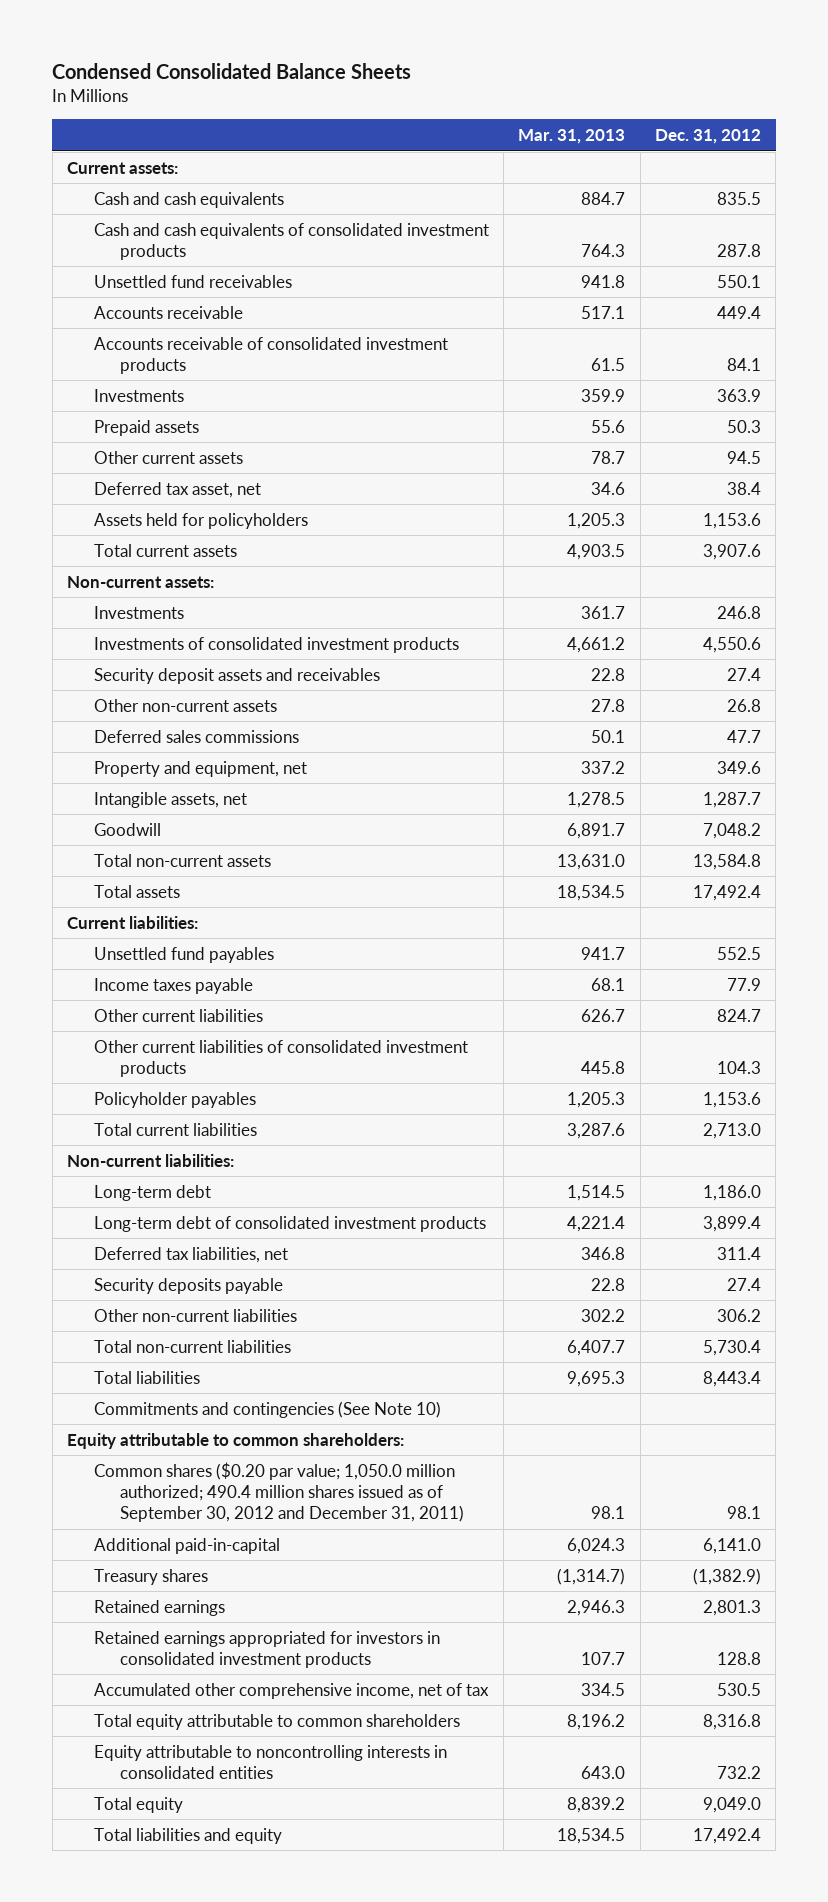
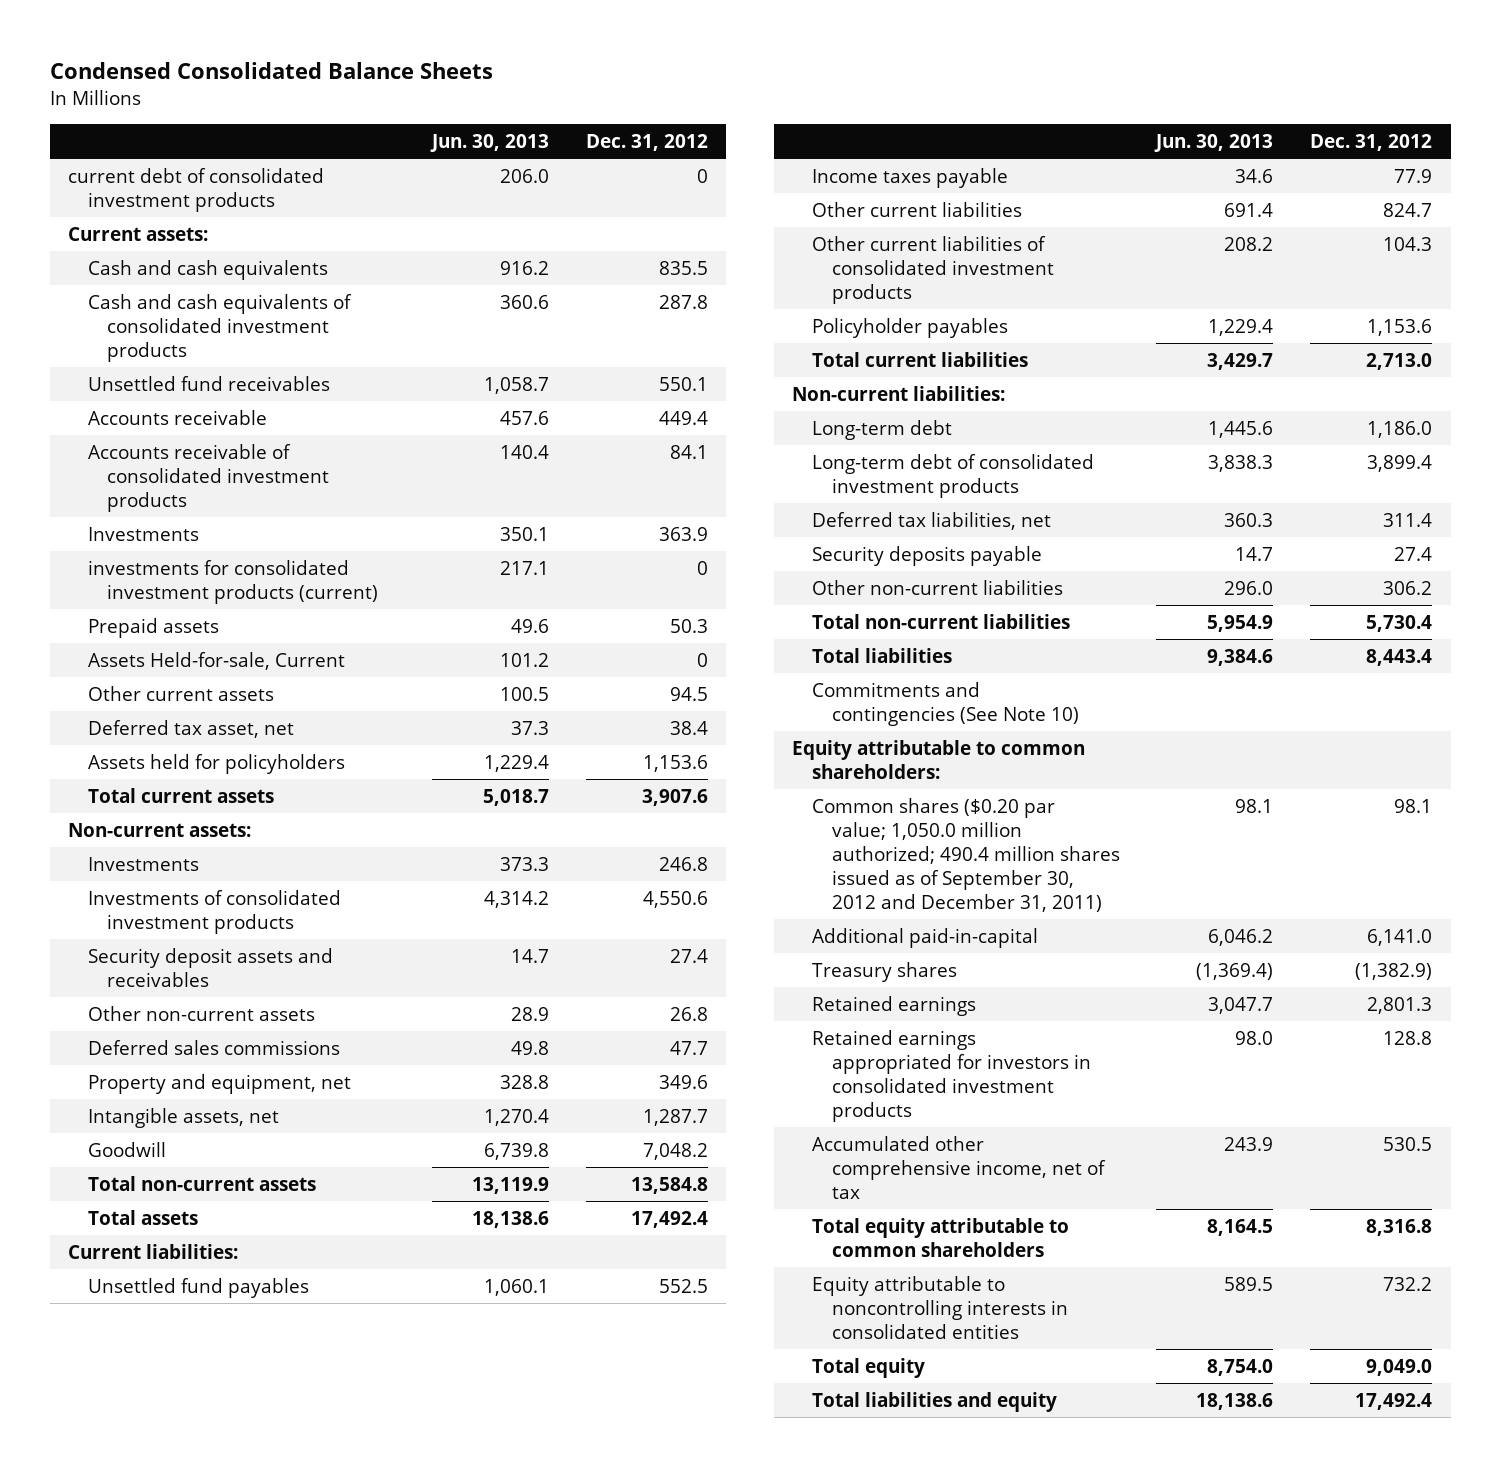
[518,129,626,145] Mar. 31, 2013 -> none
none -> [430,134,550,153] Jun. 30, 2013
none -> [68,167,325,212] current debt of consolidated investment products
none -> [87,559,379,604] investments for consolidated investment products (current)
none -> [87,651,345,670] Assets Held-for-sale, Current

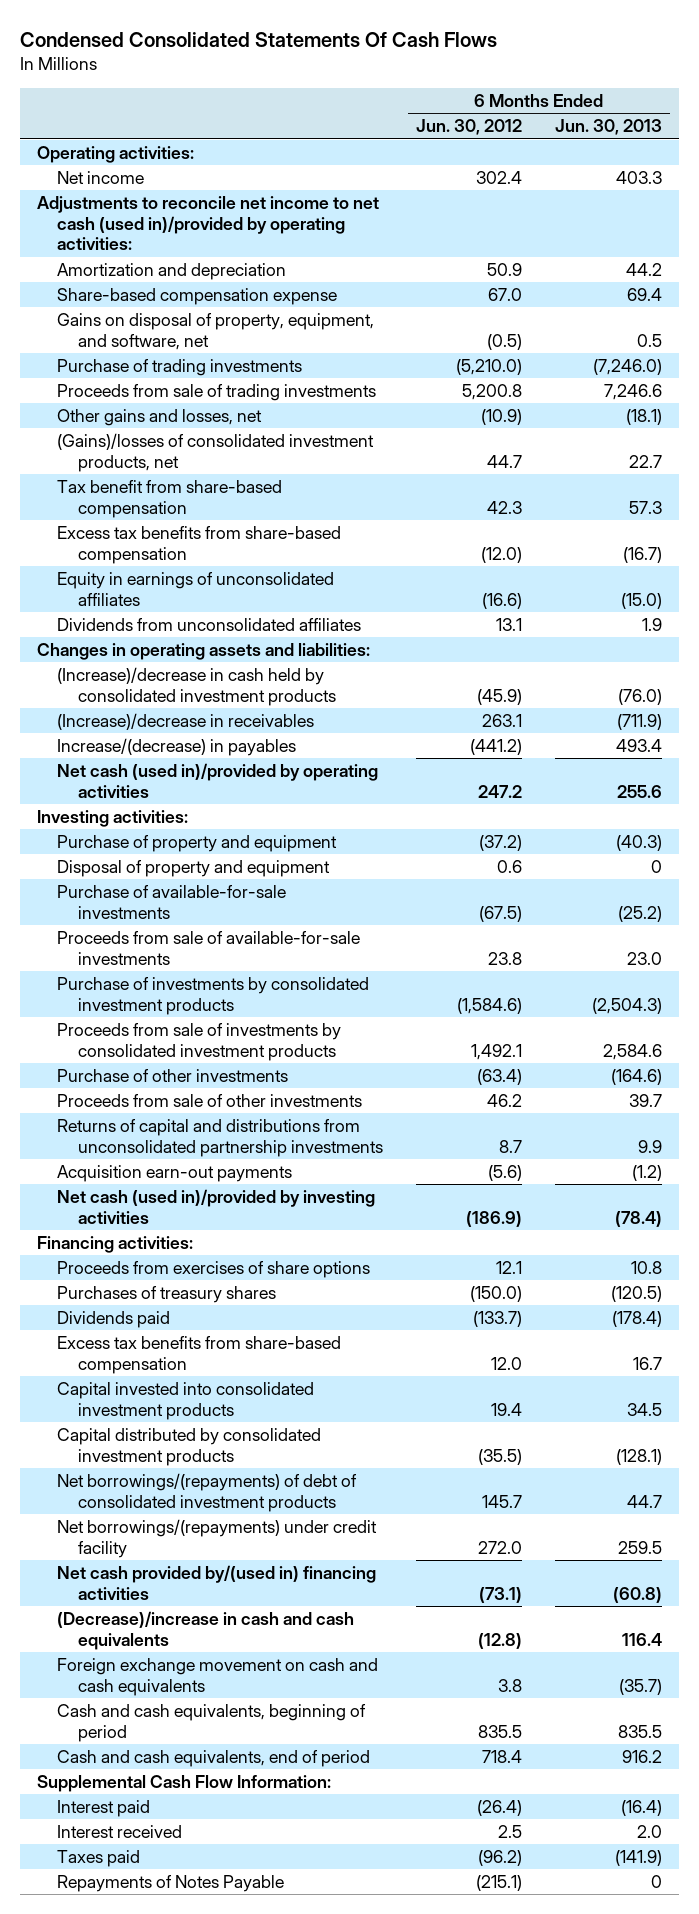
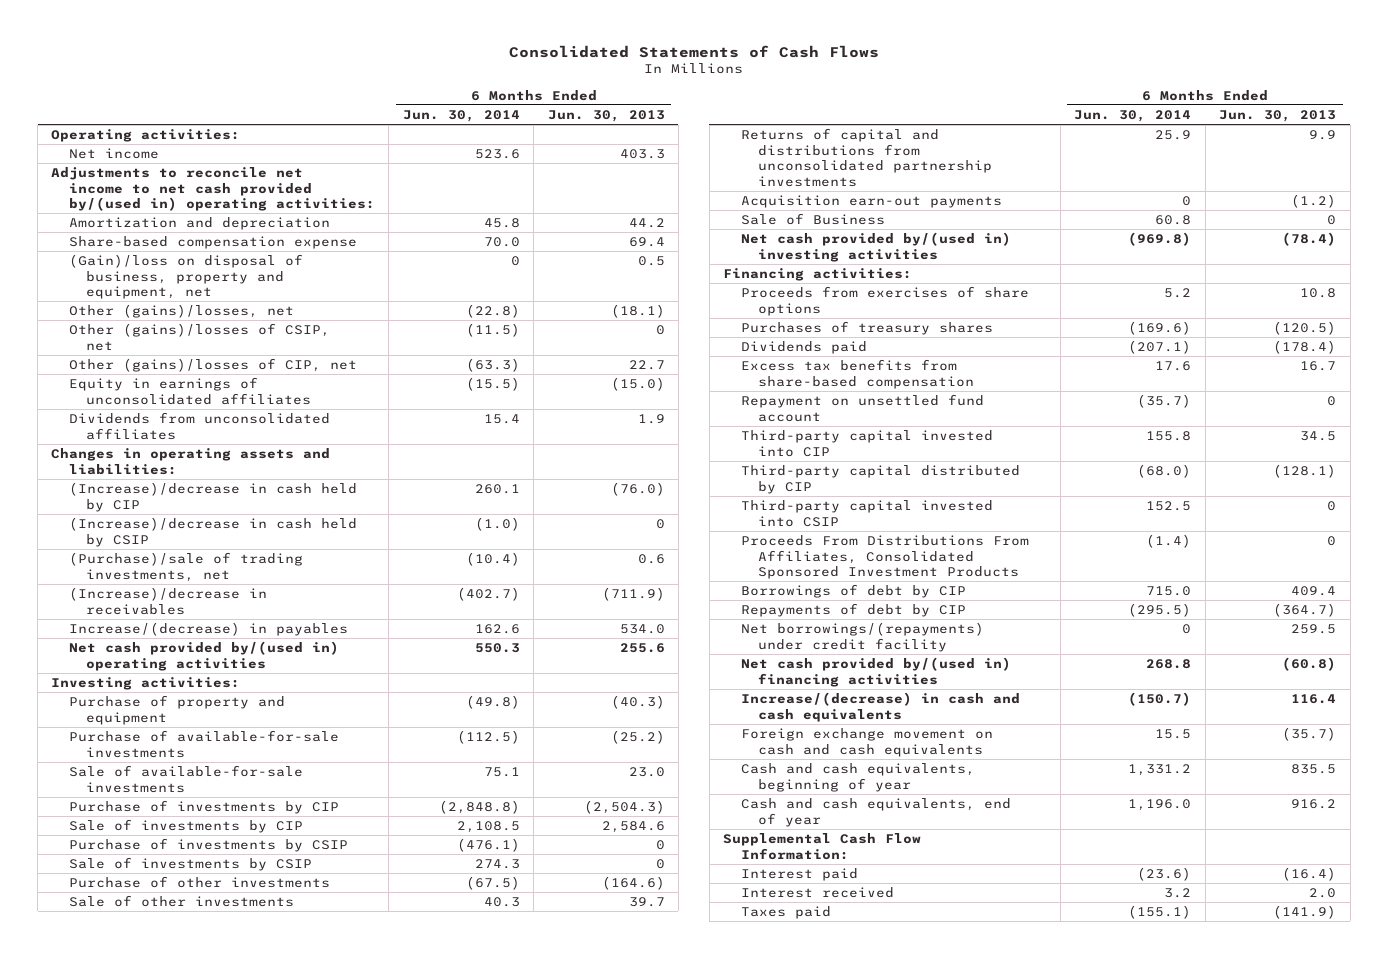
[19,31,497,47] Condensed Consolidated Statements Of Cash Flows -> [508,44,879,58] Consolidated Statements of Cash Flows
[415,119,522,136] Jun. 30, 2012 -> none
none -> [402,109,520,122] Jun. 30, 2014
[36,196,379,251] Adjustments to reconcile net income to net cash (used in)/provided by operating activities: -> [51,166,375,212] Adjustments to reconcile net income to net cash provided by/(used in) operating activities:
[57,359,303,377] Purchase of trading investments -> none
[57,384,377,402] Proceeds from sale of trading investments -> none
[57,480,283,518] Tax benefit from share-based compensation -> none
[57,526,342,564] Excess tax benefits from share-based compensation -> none
[57,313,375,350] Gains on disposal of property, equipment, and software, net -> [68,253,303,300] (Gain)/loss on disposal of business, property and equipment, net
[57,409,263,427] Other gains and losses, net -> [68,303,294,318] Other (gains)/losses, net
none -> [68,322,330,351] Other (gains)/losses of CSIP, net
[57,433,375,472] (Gains)/losses of consolidated investment products, net -> [68,357,357,372] Other (gains)/losses of CIP, net
[57,667,336,706] (Increase)/decrease in cash held by consolidated investment products -> [68,481,357,512] (Increase)/decrease in cash held by CIP
none -> [68,516,357,547] (Increase)/decrease in cash held by CSIP
none -> [68,551,303,582] (Purchase)/sale of trading investments, net
[615,739,662,753] 493.4 -> [619,623,665,634] 534.0
[57,763,379,798] Net cash (used in)/provided by operating activities -> [68,640,339,671] Net cash provided by/(used in) operating activities
[57,860,331,878] Disposal of property and equipment -> none
[57,931,361,965] Proceeds from sale of available-for-sale investments -> [68,764,303,793] Sale of available-for-sale investments
[57,977,370,1015] Purchase of investments by consolidated investment products -> [68,799,339,814] Purchase of investments by CIP
[57,1023,342,1061] Proceeds from sale of investments by consolidated investment products -> [68,818,303,833] Sale of investments by CIP
none -> [68,837,348,852] Purchase of investments by CSIP
none -> [68,856,312,871] Sale of investments by CSIP
[57,1094,363,1108] Proceeds from sale of other investments -> [68,894,294,907] Sale of other investments
none -> [740,212,885,225] Sale of Business
[57,1189,376,1224] Net cash (used in)/provided by investing activities -> [740,231,1011,262] Net cash provided by/(used in) investing activities
none -> [740,393,984,422] Repayment on unsettled fund account
[57,1382,315,1420] Capital invested into consolidated investment products -> [740,429,993,457] Third-party capital invested into CIP
[57,1428,322,1466] Capital distributed by consolidated investment products -> [740,464,1020,494] Third-party capital distributed by CIP
none -> [740,499,993,527] Third-party capital invested into CSIP
none -> [740,534,1029,580] Proceeds From Distributions From Affiliates, Consolidated Sponsored Investment Products
none -> [740,583,966,598] Borrowings of debt by CIP
[57,1473,358,1512] Net borrowings/(repayments) of debt of consolidated investment products -> [740,602,966,617] Repayments of debt by CIP
[626,1494,662,1508] 44.7 -> [1273,602,1337,617] (364.7)
[57,1611,355,1650] (Decrease)/increase in cash and cash equivalents -> [740,691,1020,722] Increase/(decrease) in cash and cash equivalents
[57,1704,367,1742] Cash and cash equivalents, beginning of period -> [740,762,975,792] Cash and cash equivalents, beginning of year
[57,1750,371,1768] Cash and cash equivalents, end of period -> [740,797,1011,827] Cash and cash equivalents, end of year
[57,1875,285,1893] Repayments of Notes Payable -> none

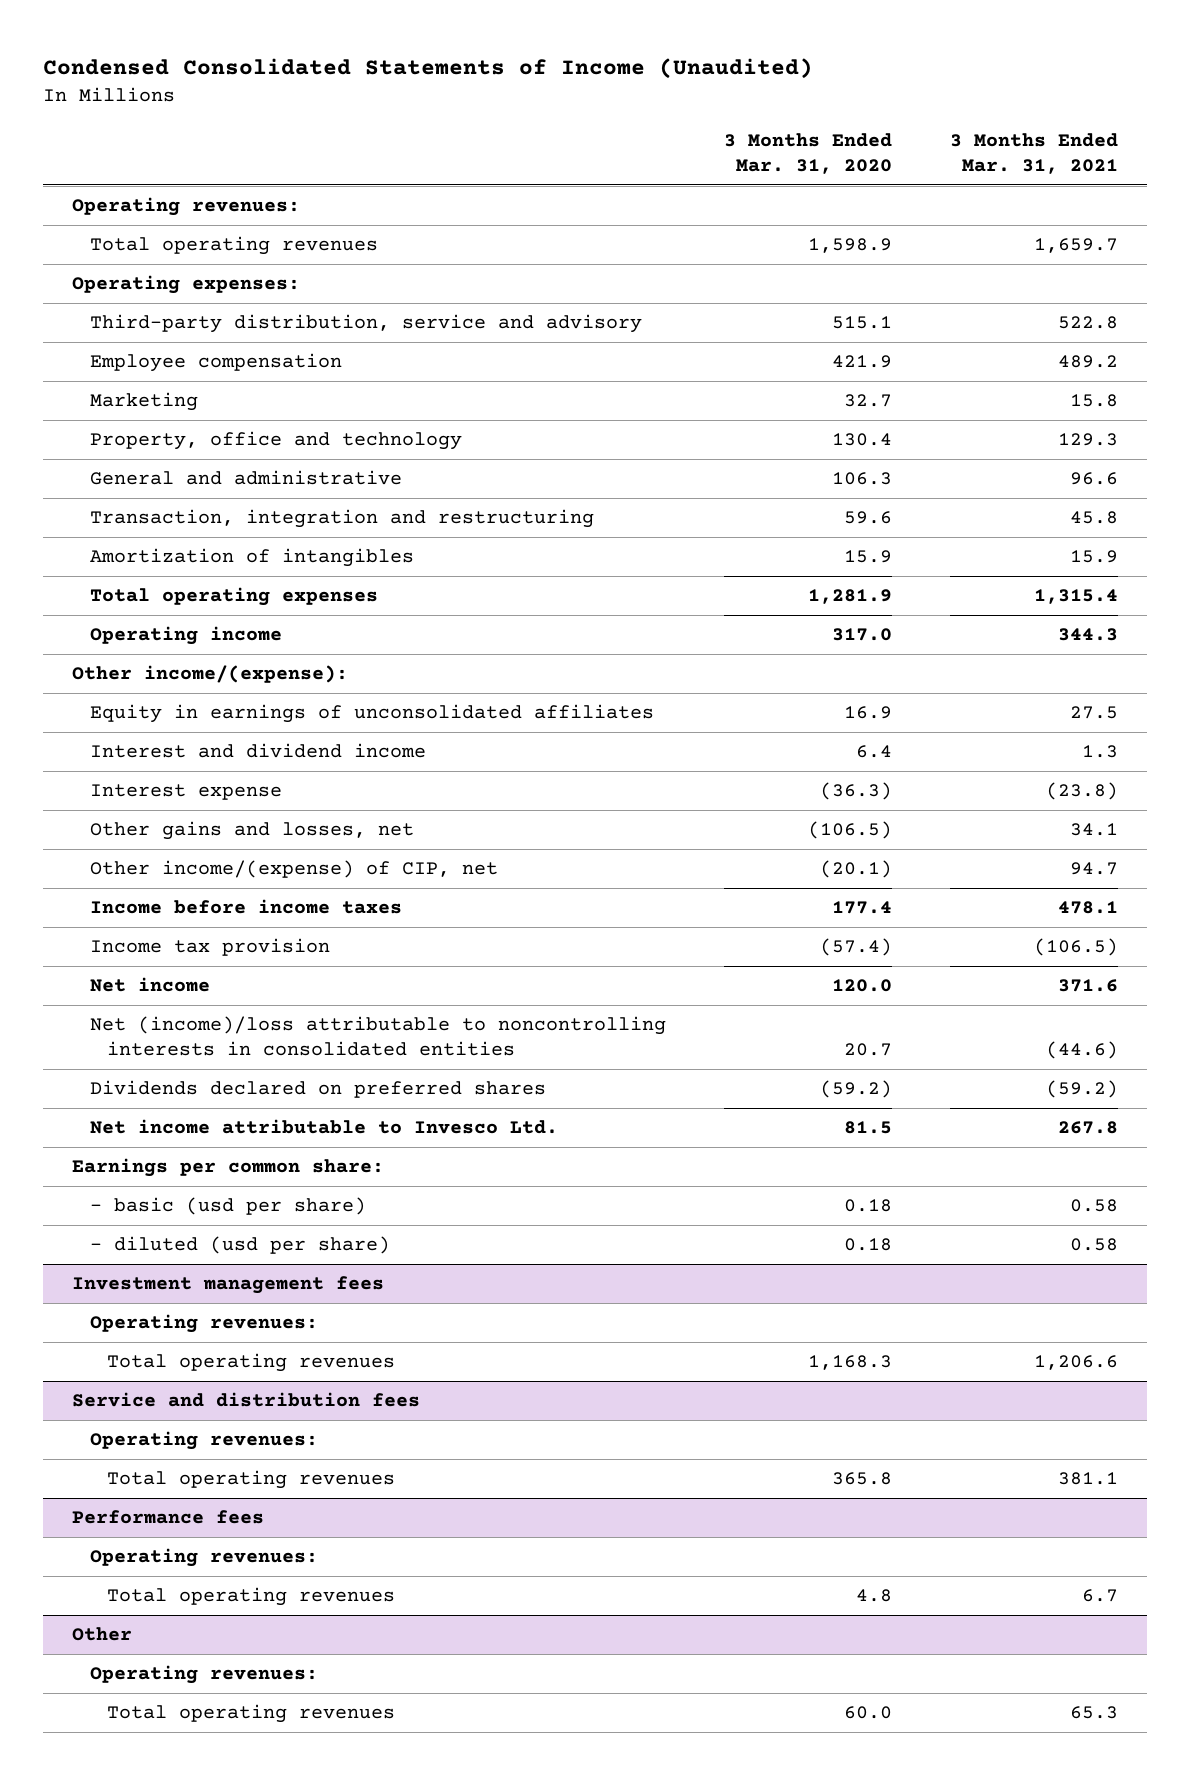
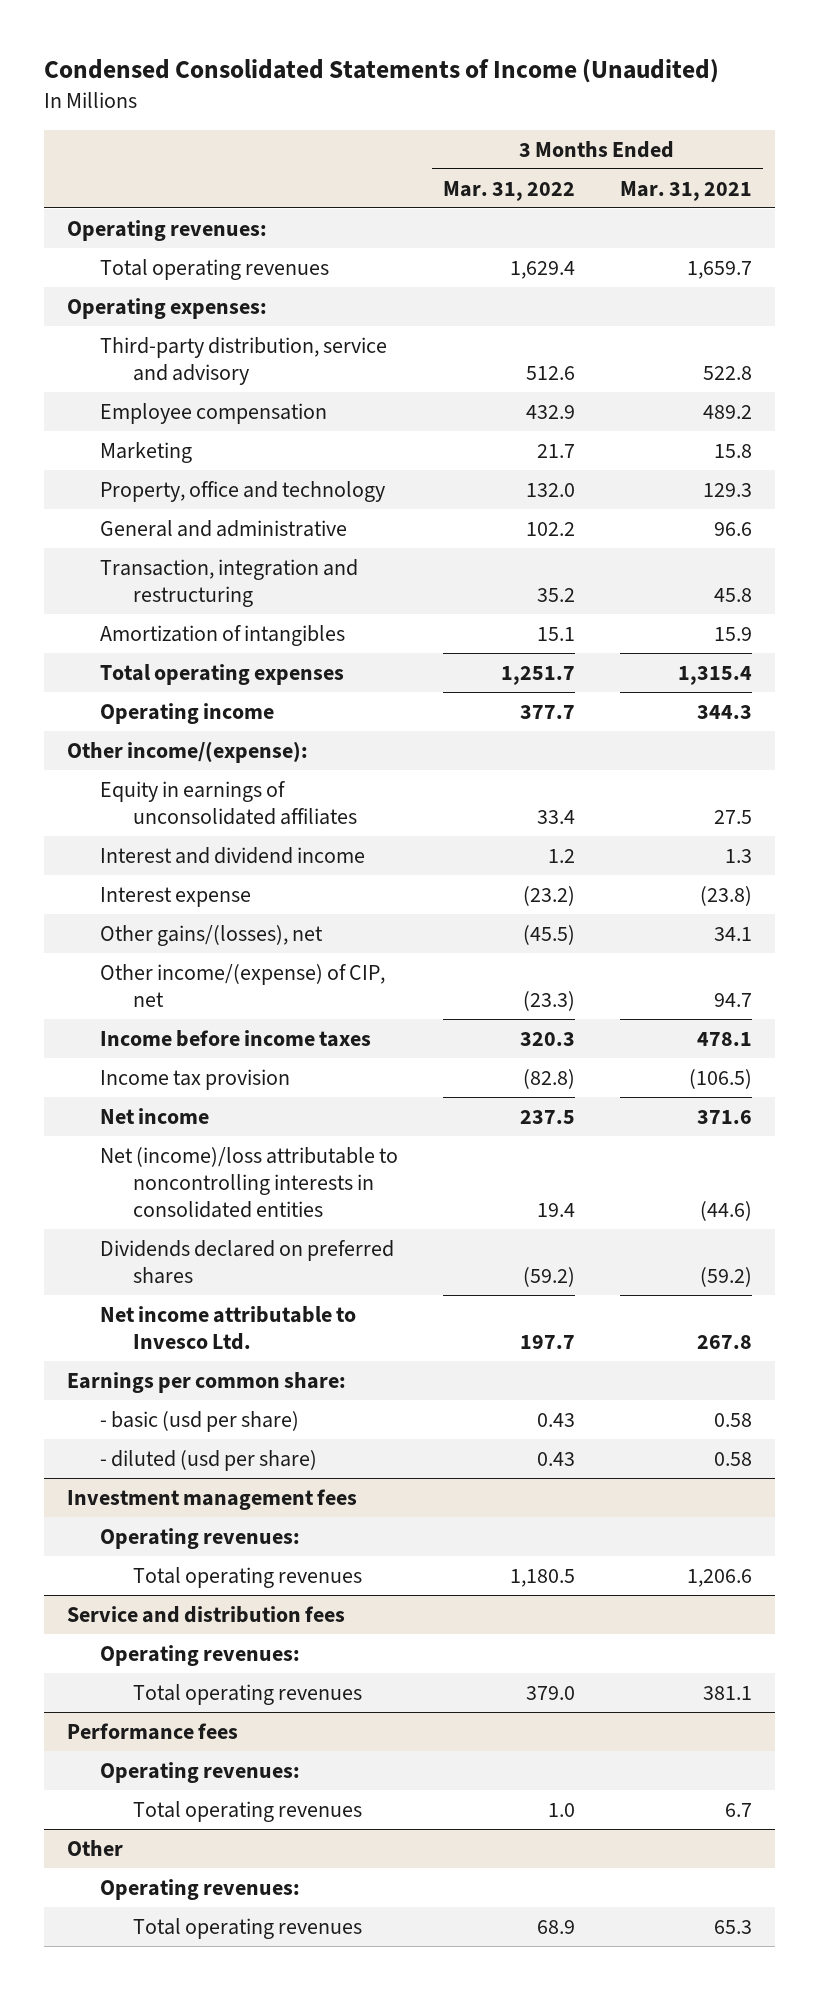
[723,133,892,174] 3 Months Ended Mar. 31, 2020 -> none
none -> [442,180,575,201] Mar. 31, 2022
[89,821,414,841] Other gains and losses, net -> [99,924,323,946] Other gains/(losses), net

